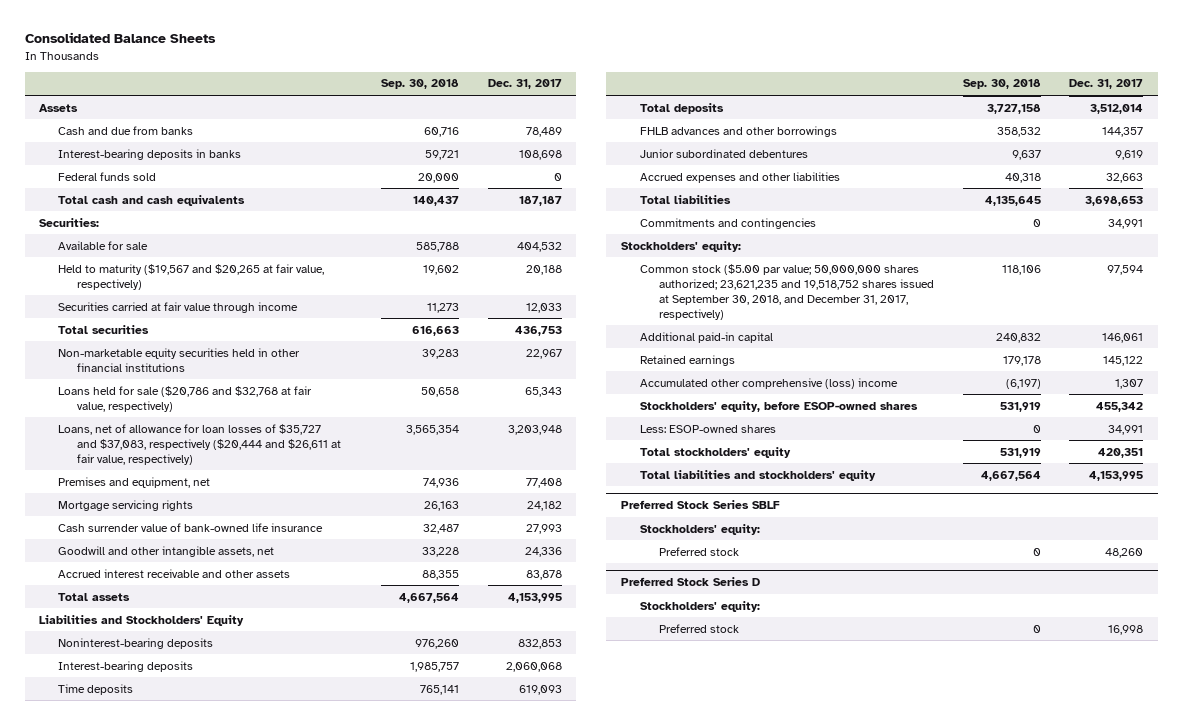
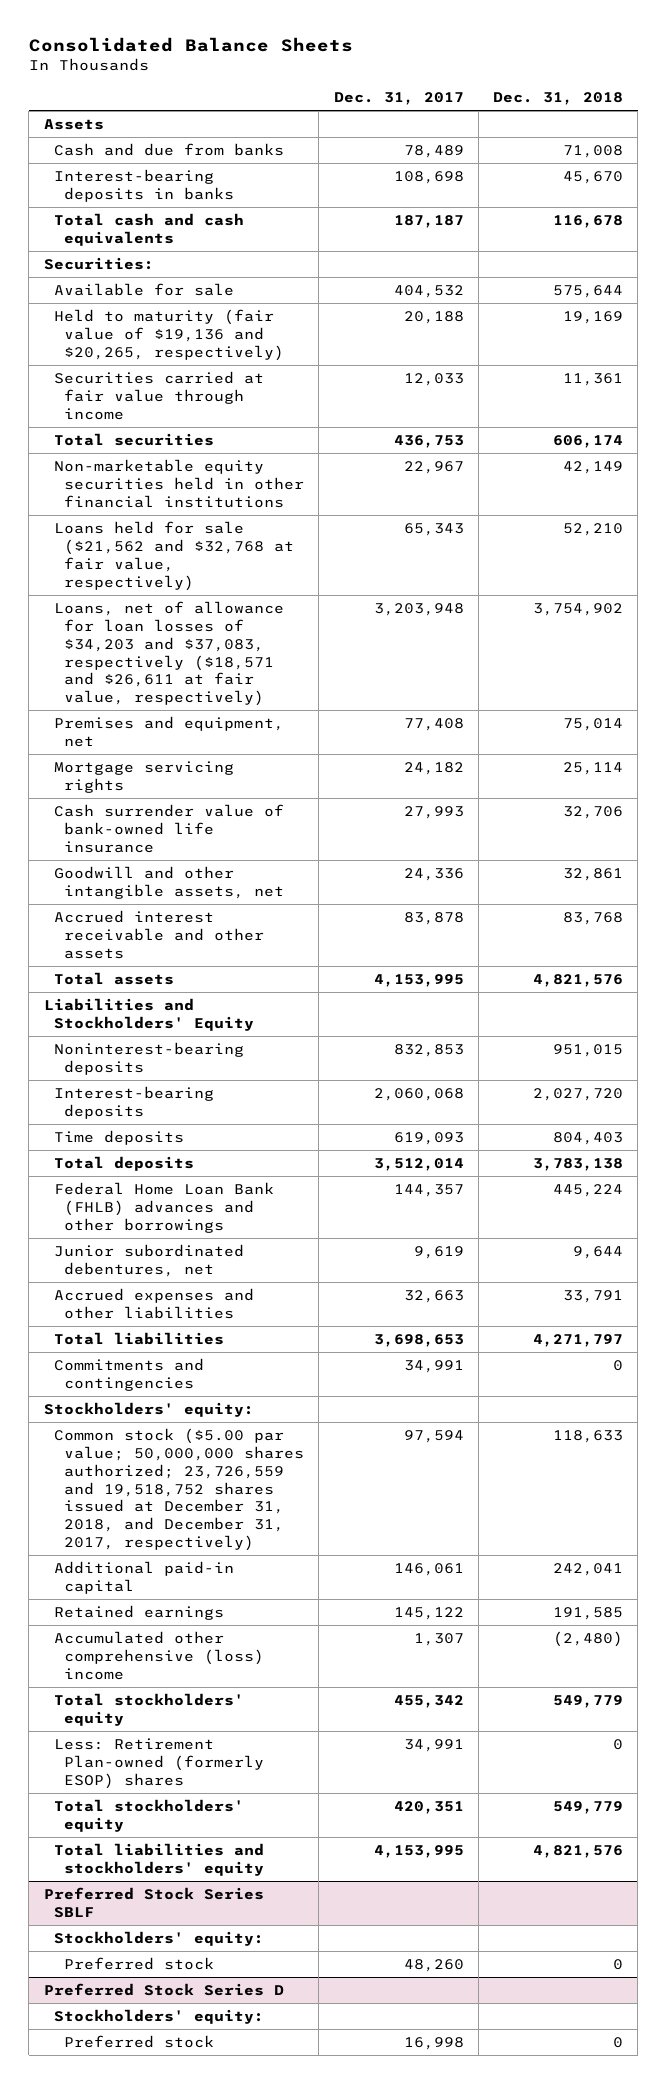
[381,79,460,90] Sep. 30, 2018 -> none
none -> [493,92,624,106] Dec. 31, 2018
[58,171,157,181] Federal funds sold -> none
[58,263,325,290] Held to maturity ($19,567 and $20,265 at fair value, respectively) -> [53,309,284,361] Held to maturity (fair value of $19,136 and $20,265, respectively)
[58,385,313,412] Loans held for sale ($20,786 and $32,768 at fair value, respectively) -> [53,521,294,591] Loans held for sale ($21,562 and $32,768 at fair value, respectively)
[58,423,342,465] Loans, net of allowance for loan losses of $35,727 and $37,083, respectively ($20,444 and $26,611 at fair value, respectively) -> [53,601,284,707] Loans, net of allowance for loan losses of $34,203 and $37,083, respectively ($18,571 and $26,611 at fair value, respectively)
[639,125,837,137] FHLB advances and other borrowings -> [53,1182,274,1233] Federal Home Loan Bank (FHLB) advances and other borrowings
[639,148,808,158] Junior subordinated debentures -> [53,1244,244,1277] Junior subordinated debentures, net
[639,263,934,320] Common stock ($5.00 par value; 50,000,000 shares authorized; 23,621,235 and 19,518,752 shares issued at September 30, 2018, and December 31, 2017, respectively) -> [53,1428,304,1552] Common stock ($5.00 par value; 50,000,000 shares authorized; 23,726,559 and 19,518,752 shares issued at December 31, 2018, and December 31, 2017, respectively)
[639,400,918,412] Stockholders' equity, before ESOP-owned shares -> [53,1693,244,1726] Total stockholders' equity
[639,424,776,433] Less: ESOP-owned shares -> [53,1738,264,1789] Less: Retirement Plan-owned (formerly ESOP) shares

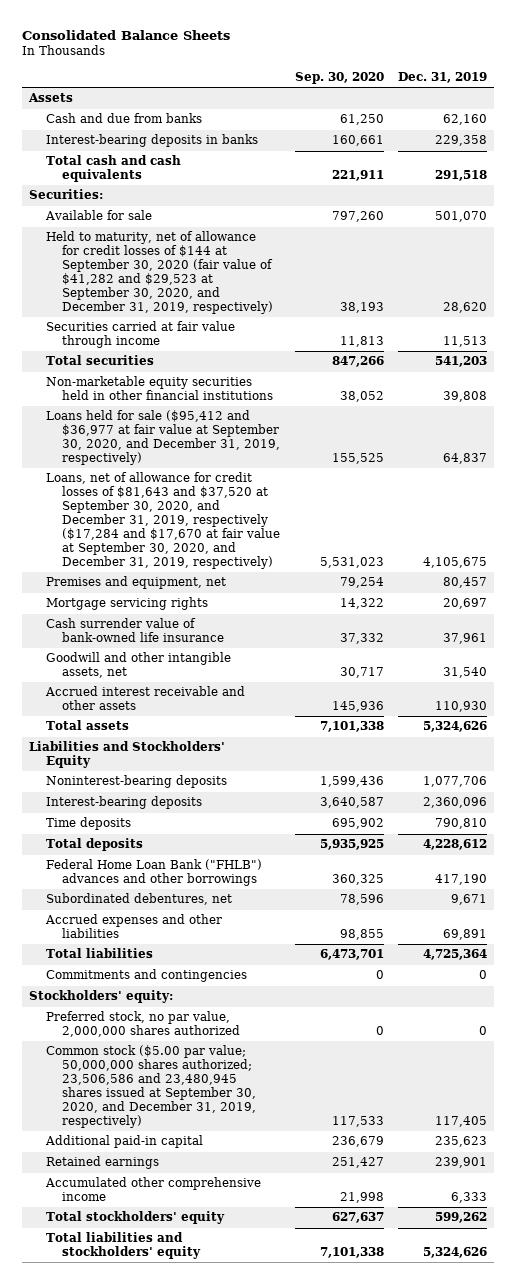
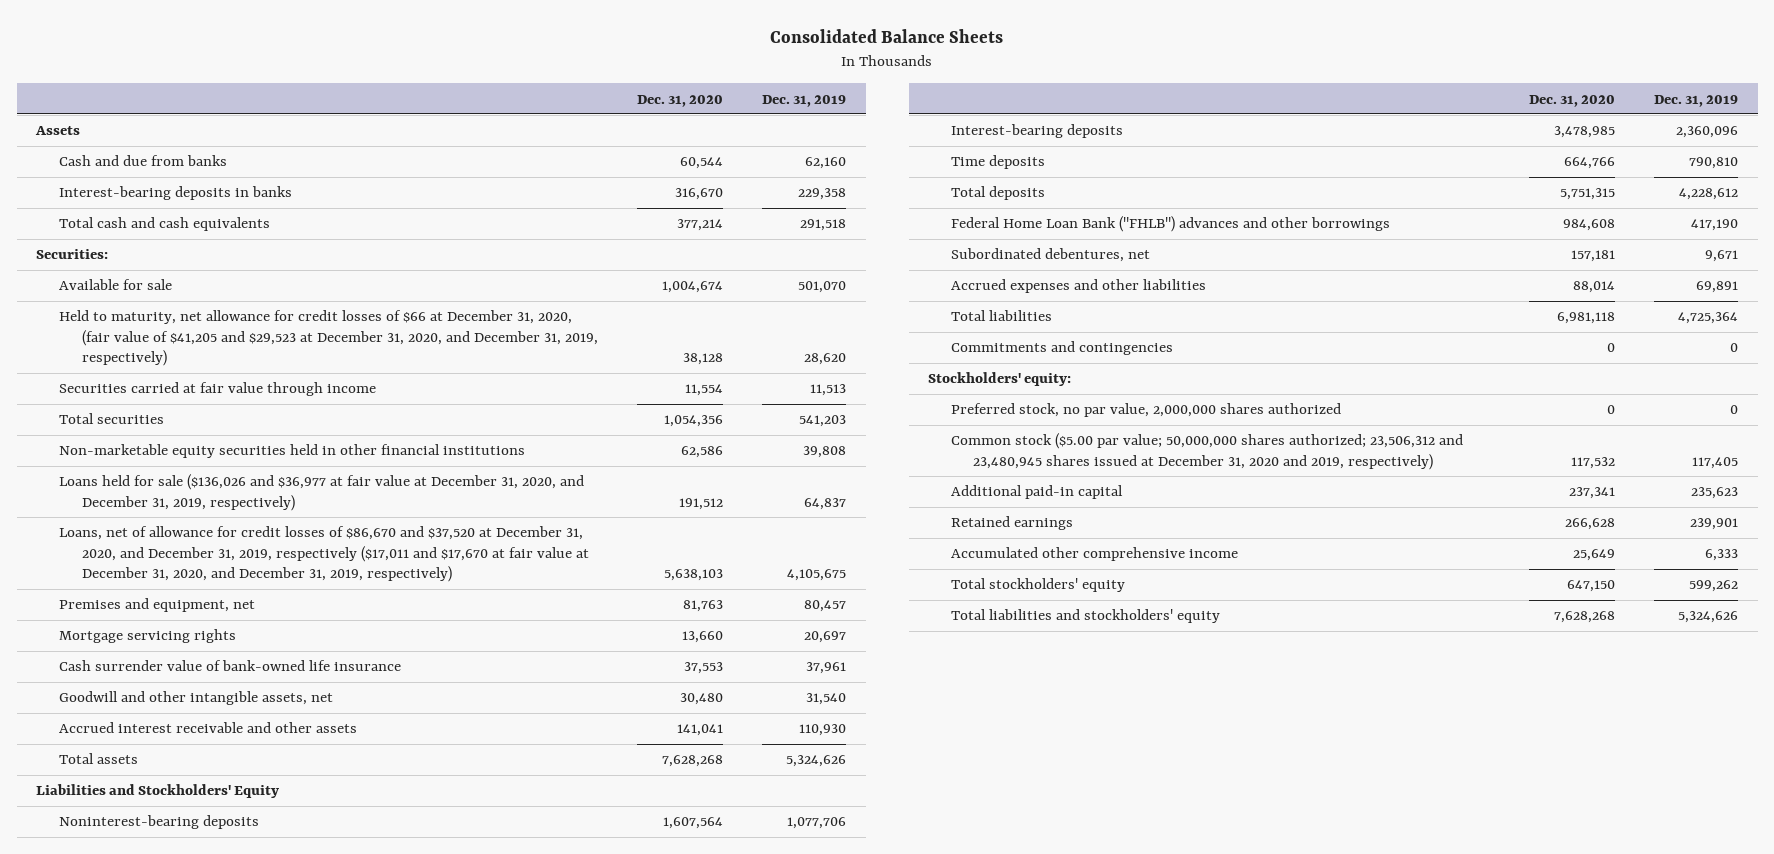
[294,72,384,85] Sep. 30, 2020 -> none
none -> [636,94,723,107] Dec. 31, 2020
[45,231,273,314] Held to maturity, net of allowance for credit losses of $144 at September 30, 2020 (fair value of $41,282 and $29,523 at September 30, 2020, and December 31, 2019, respectively) -> [59,310,598,367] Held to maturity, net allowance for credit losses of $66 at December 31, 2020, (fair value of $41,205 and $29,523 at December 31, 2020, and December 31, 2019, respectively)
[45,410,280,466] Loans held for sale ($95,412 and $36,977 at fair value at September 30, 2020, and December 31, 2019, respectively) -> [59,474,585,511] Loans held for sale ($136,026 and $36,977 at fair value at December 31, 2020, and December 31, 2019, respectively)
[45,472,280,569] Loans, net of allowance for credit losses of $81,643 and $37,520 at September 30, 2020, and December 31, 2019, respectively ($17,284 and $17,670 at fair value at September 30, 2020, and December 31, 2019, respectively) -> [59,526,589,583] Loans, net of allowance for credit losses of $86,670 and $37,520 at December 31, 2020, and December 31, 2019, respectively ($17,011 and $17,670 at fair value at December 31, 2020, and December 31, 2019, respectively)
[45,1045,256,1128] Common stock ($5.00 par value; 50,000,000 shares authorized; 23,506,586 and 23,480,945 shares issued at September 30, 2020, and December 31, 2019, respectively) -> [950,433,1463,470] Common stock ($5.00 par value; 50,000,000 shares authorized; 23,506,312 and 23,480,945 shares issued at December 31, 2020 and 2019, respectively)

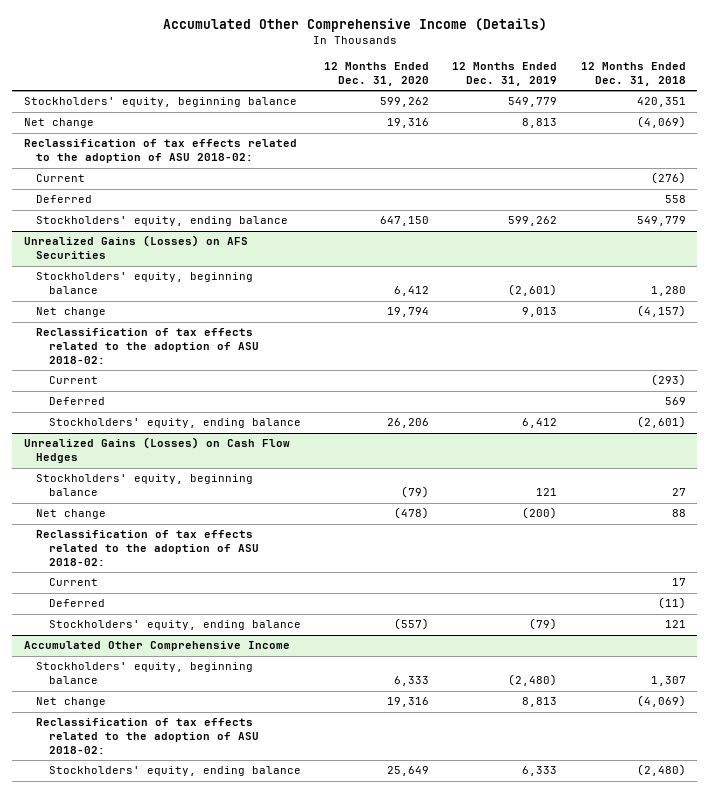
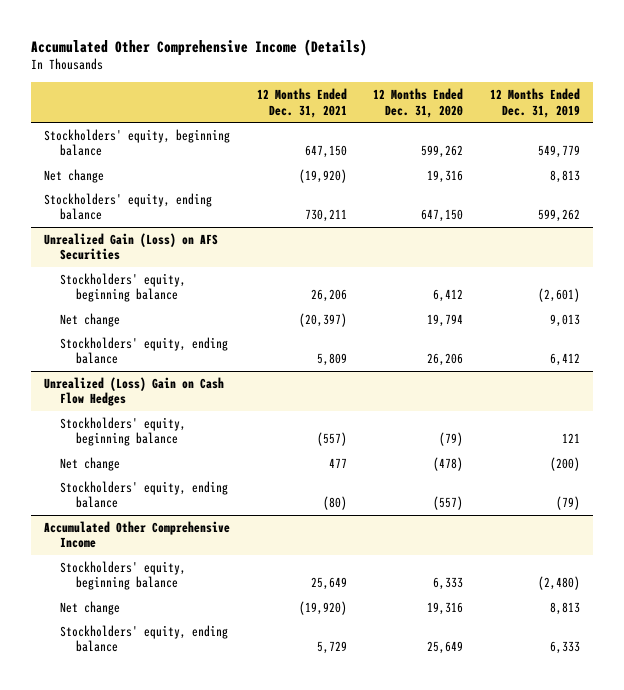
[580,61,686,86] 12 Months Ended Dec. 31, 2018 -> none
none -> [256,88,347,118] 12 Months Ended Dec. 31, 2021
[23,139,297,164] Reclassification of tax effects related to the adoption of ASU 2018-02: -> none
[36,174,86,183] Current -> none
[36,195,93,204] Deferred -> none
[23,235,248,260] Unrealized Gains (Losses) on AFS Securities -> [44,232,219,261] Unrealized Gain (Loss) on AFS Securities
[36,328,259,364] Reclassification of tax effects related to the adoption of ASU 2018-02: -> none
[48,376,98,385] Current -> none
[48,397,105,406] Deferred -> none
[23,437,290,464] Unrealized Gains (Losses) on Cash Flow Hedges -> [44,376,225,407] Unrealized (Loss) Gain on Cash Flow Hedges
[36,530,259,566] Reclassification of tax effects related to the adoption of ASU 2018-02: -> none
[48,578,98,587] Current -> none
[48,599,105,608] Deferred -> none
[36,718,259,754] Reclassification of tax effects related to the adoption of ASU 2018-02: -> none

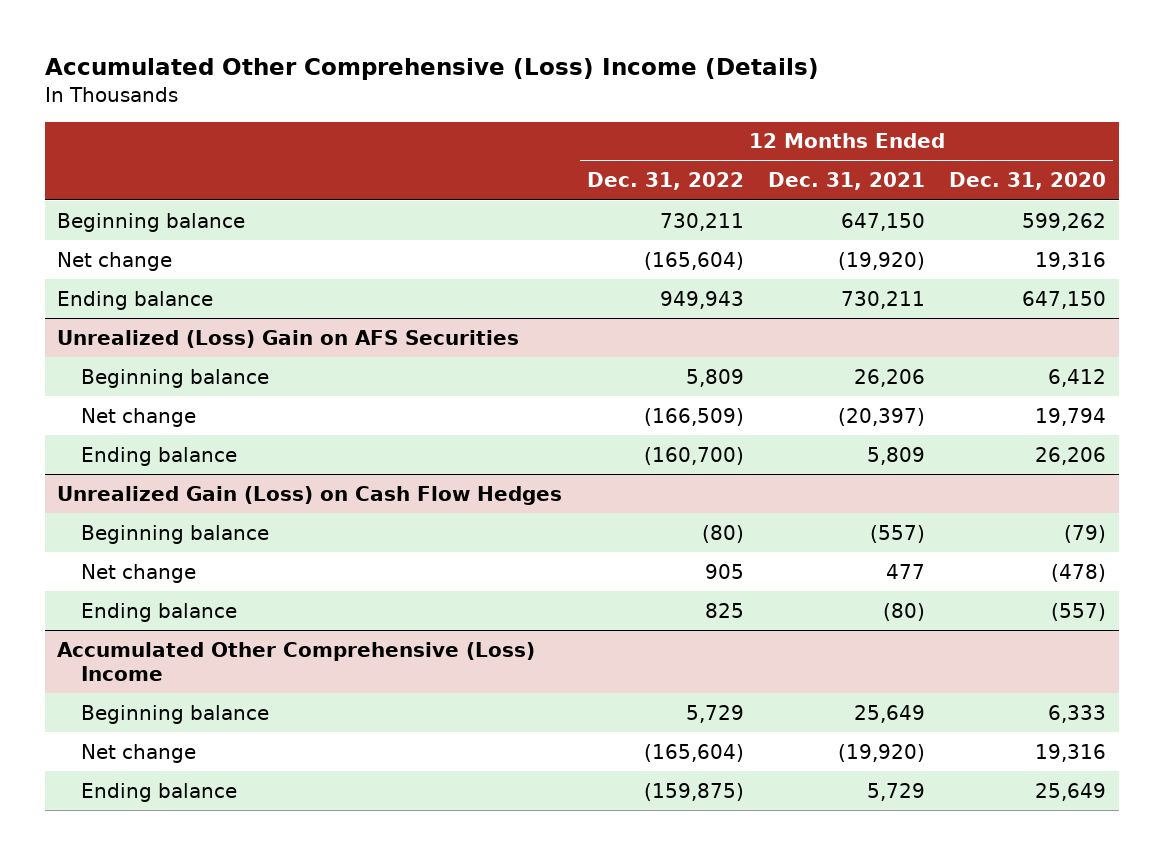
[31,38,368,56] Accumulated Other Comprehensive Income (Details) -> [44,58,819,81] Accumulated Other Comprehensive (Loss) Income (Details)
[489,88,580,118] 12 Months Ended Dec. 31, 2019 -> none
none -> [586,172,744,191] Dec. 31, 2022
[44,128,231,157] Stockholders' equity, beginning balance -> [57,212,246,232] Beginning balance
[44,192,213,221] Stockholders' equity, ending balance -> [57,290,214,310] Ending balance
[44,232,219,261] Unrealized Gain (Loss) on AFS Securities -> [57,329,520,348] Unrealized (Loss) Gain on AFS Securities
[59,272,186,303] Stockholders' equity, beginning balance -> [80,368,269,388] Beginning balance
[59,336,228,365] Stockholders' equity, ending balance -> [80,446,237,466] Ending balance
[44,376,225,407] Unrealized (Loss) Gain on Cash Flow Hedges -> [57,485,563,505] Unrealized Gain (Loss) on Cash Flow Hedges
[59,416,186,447] Stockholders' equity, beginning balance -> [80,524,269,544] Beginning balance
[59,480,228,509] Stockholders' equity, ending balance -> [80,602,237,622] Ending balance
[44,520,231,549] Accumulated Other Comprehensive Income -> [57,641,536,681] Accumulated Other Comprehensive (Loss) Income
[59,560,186,591] Stockholders' equity, beginning balance -> [80,704,269,724] Beginning balance
[59,624,228,653] Stockholders' equity, ending balance -> [80,782,237,802] Ending balance

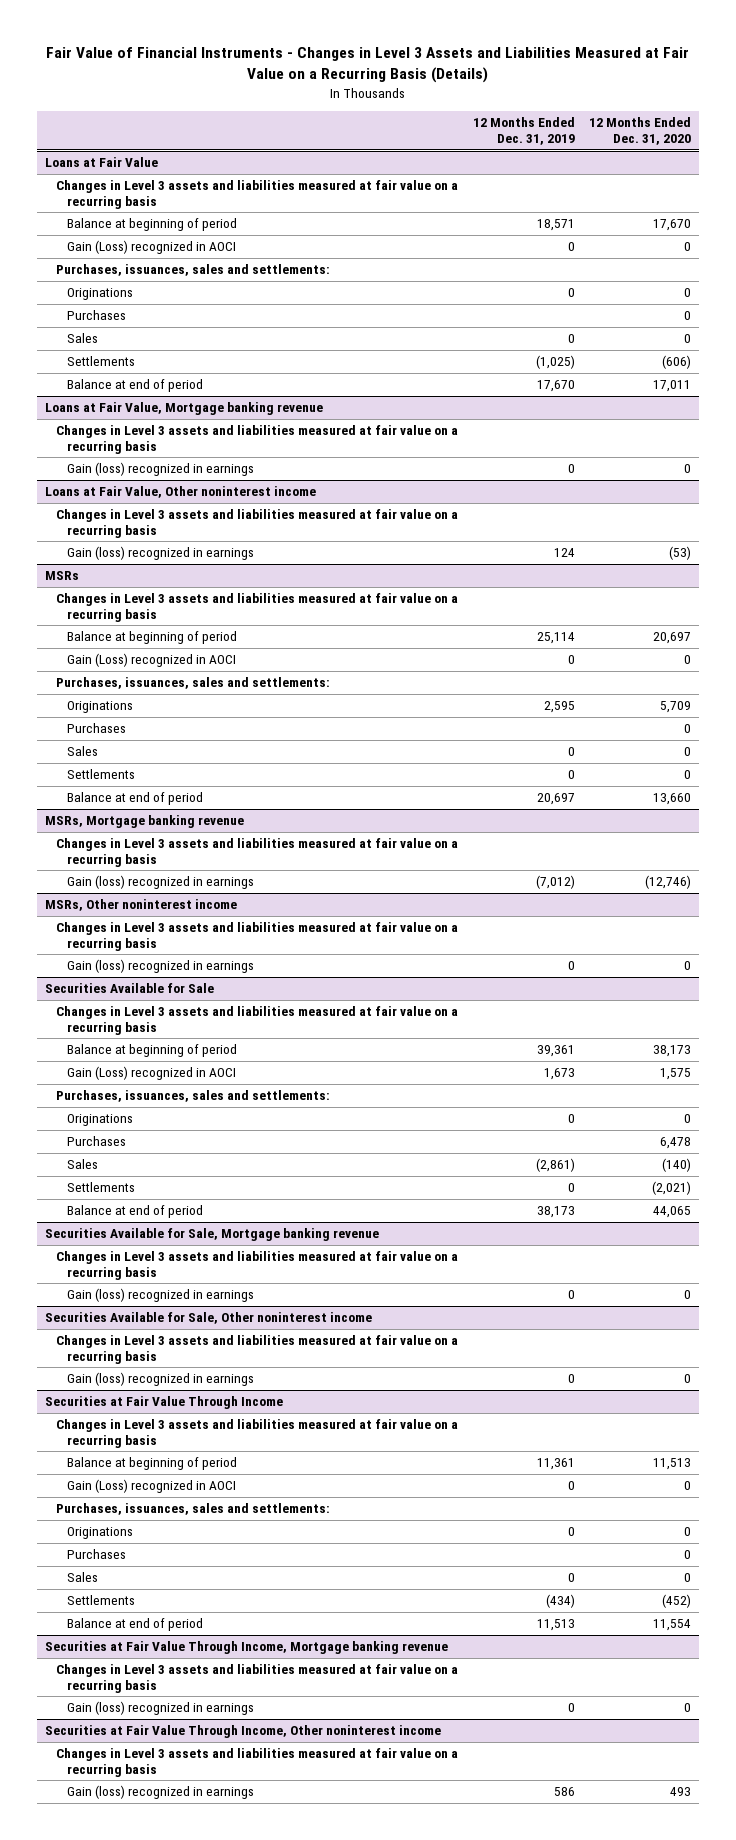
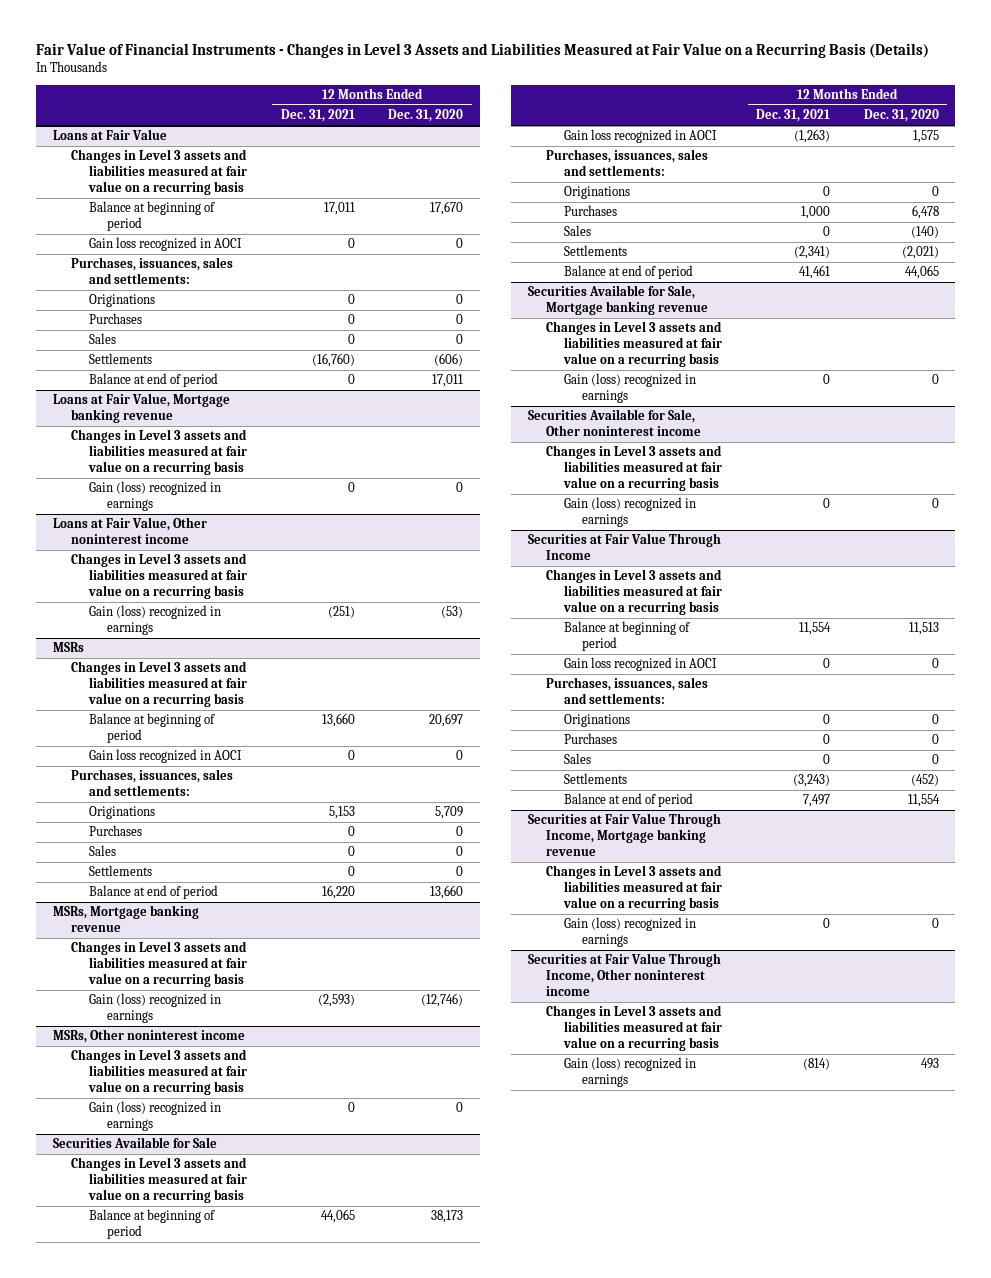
[472,117,575,146] 12 Months Ended Dec. 31, 2019 -> none
none -> [280,109,355,123] Dec. 31, 2021
[67,240,237,255] Gain (Loss) recognized in AOCI -> [89,237,243,252] Gain loss recognized in AOCI
[67,653,237,668] Gain (Loss) recognized in AOCI -> [89,749,243,764] Gain loss recognized in AOCI
[67,1066,237,1081] Gain (Loss) recognized in AOCI -> [564,129,718,144] Gain loss recognized in AOCI
[67,1479,237,1494] Gain (Loss) recognized in AOCI -> [564,657,718,672] Gain loss recognized in AOCI

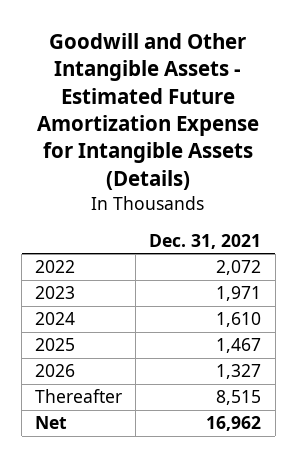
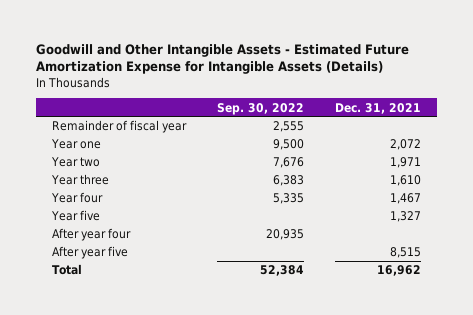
none -> [216,102,304,115] Sep. 30, 2022
none -> [51,120,187,134] Remainder of fiscal year
[35,260,76,274] 2022 -> [50,139,101,150] Year one
[35,286,76,300] 2023 -> [50,157,100,168] Year two
[35,312,76,326] 2024 -> [50,174,109,186] Year three
[35,338,76,352] 2025 -> [50,192,103,204] Year four
[35,364,76,378] 2026 -> [50,210,100,222] Year five
none -> [51,228,131,242] After year four
[35,389,123,404] Thereafter -> [51,246,128,260] After year five
[35,416,68,430] Net -> [51,264,82,276] Total

